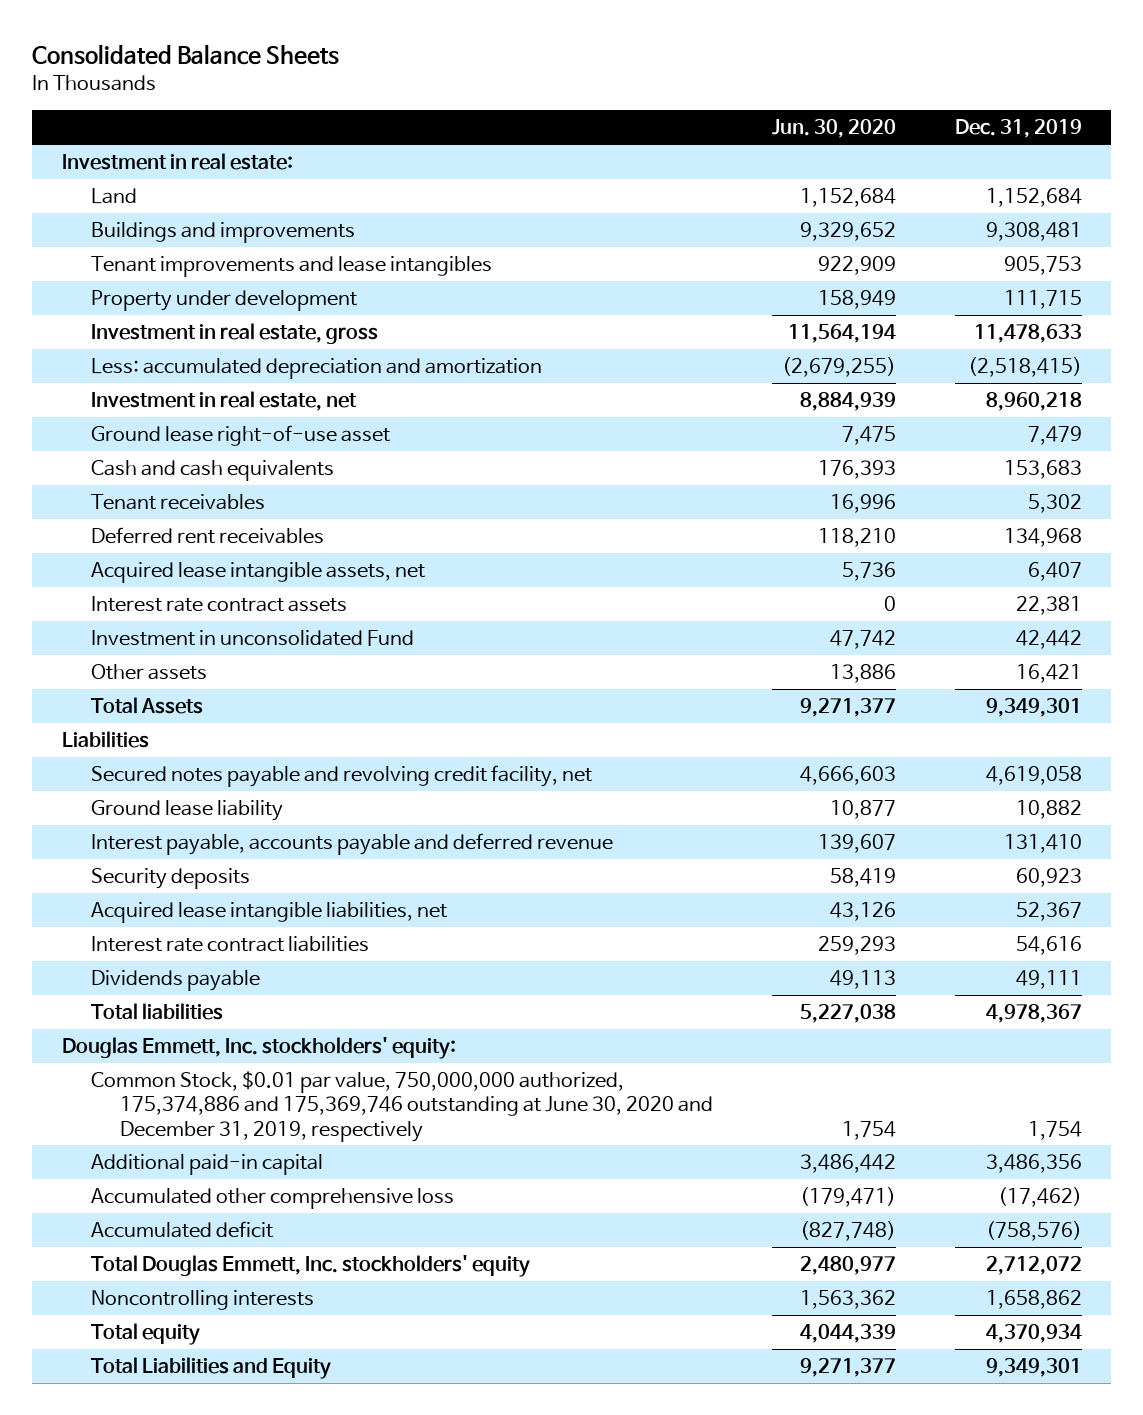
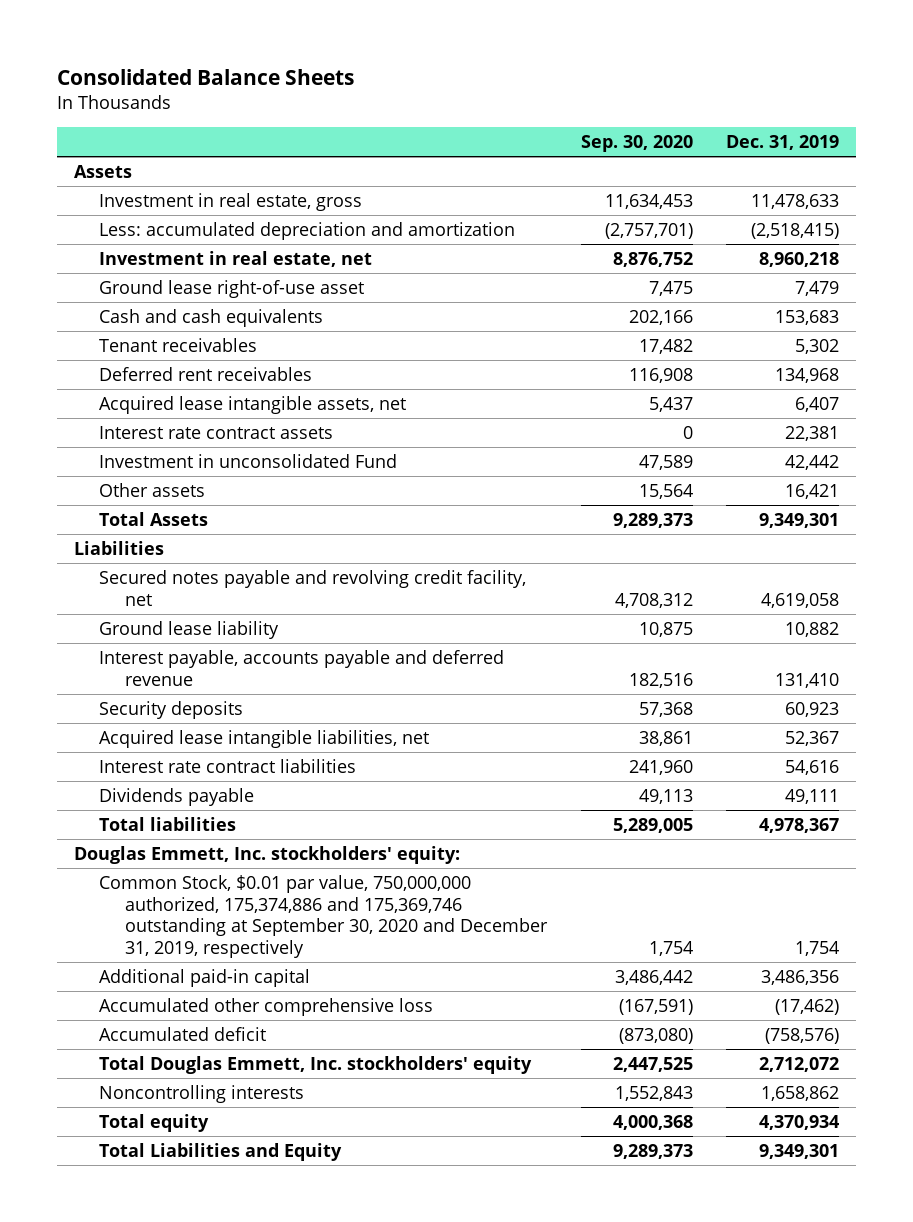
[771,119,896,139] Jun. 30, 2020 -> none
none -> [580,135,693,153] Sep. 30, 2020
[61,153,293,171] Investment in real estate: -> none
[90,188,137,205] Land -> none
[90,222,355,244] Buildings and improvements -> none
[90,256,492,278] Tenant improvements and lease intangibles -> none
[90,290,357,312] Property under development -> none
none -> [73,164,132,178] Assets
[90,1071,713,1142] Common Stock, $0.01 par value, 750,000,000 authorized, 175,374,886 and 175,369,746 outstanding at June 30, 2020 and December 31, 2019, respectively -> [99,874,548,958] Common Stock, $0.01 par value, 750,000,000 authorized, 175,374,886 and 175,369,746 outstanding at September 30, 2020 and December 31, 2019, respectively

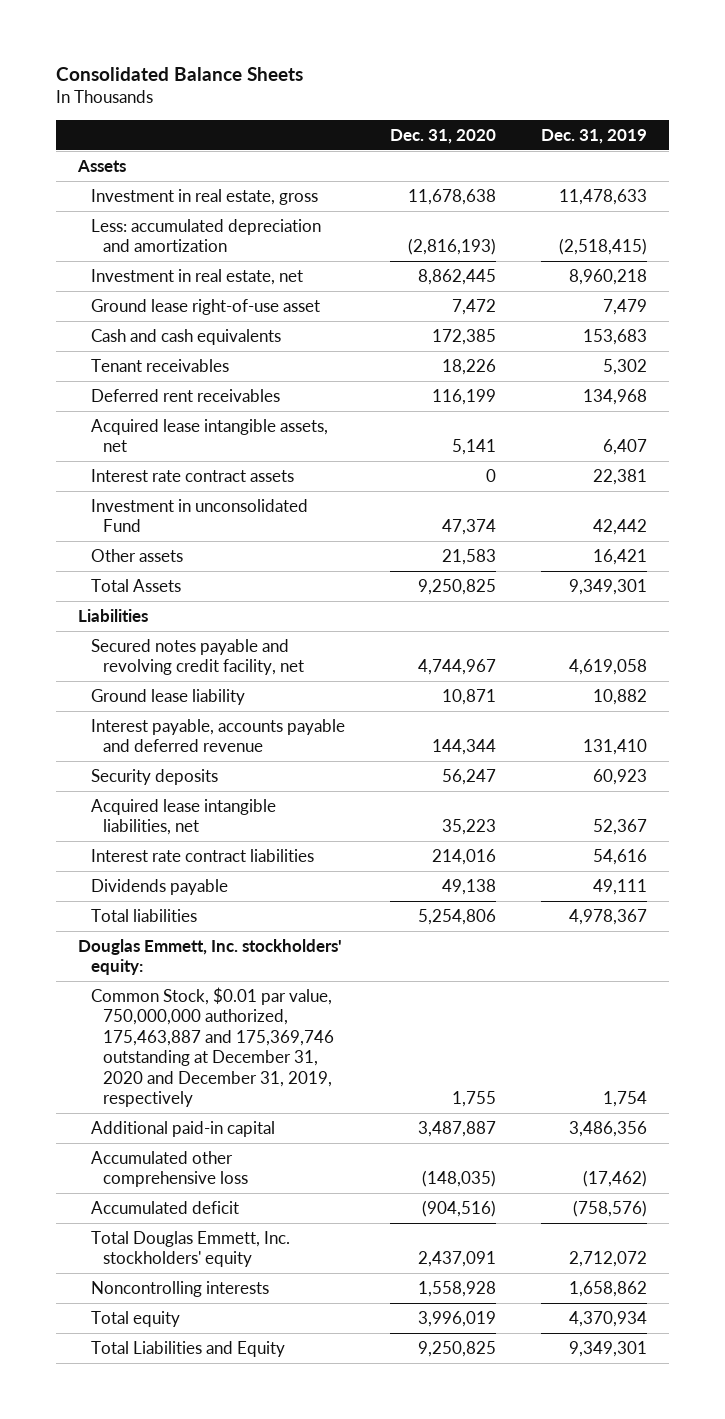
[580,135,693,153] Sep. 30, 2020 -> none
none -> [389,128,496,144] Dec. 31, 2020
[99,874,548,958] Common Stock, $0.01 par value, 750,000,000 authorized, 175,374,886 and 175,369,746 outstanding at September 30, 2020 and December 31, 2019, respectively -> [90,986,335,1108] Common Stock, $0.01 par value, 750,000,000 authorized, 175,463,887 and 175,369,746 outstanding at December 31, 2020 and December 31, 2019, respectively

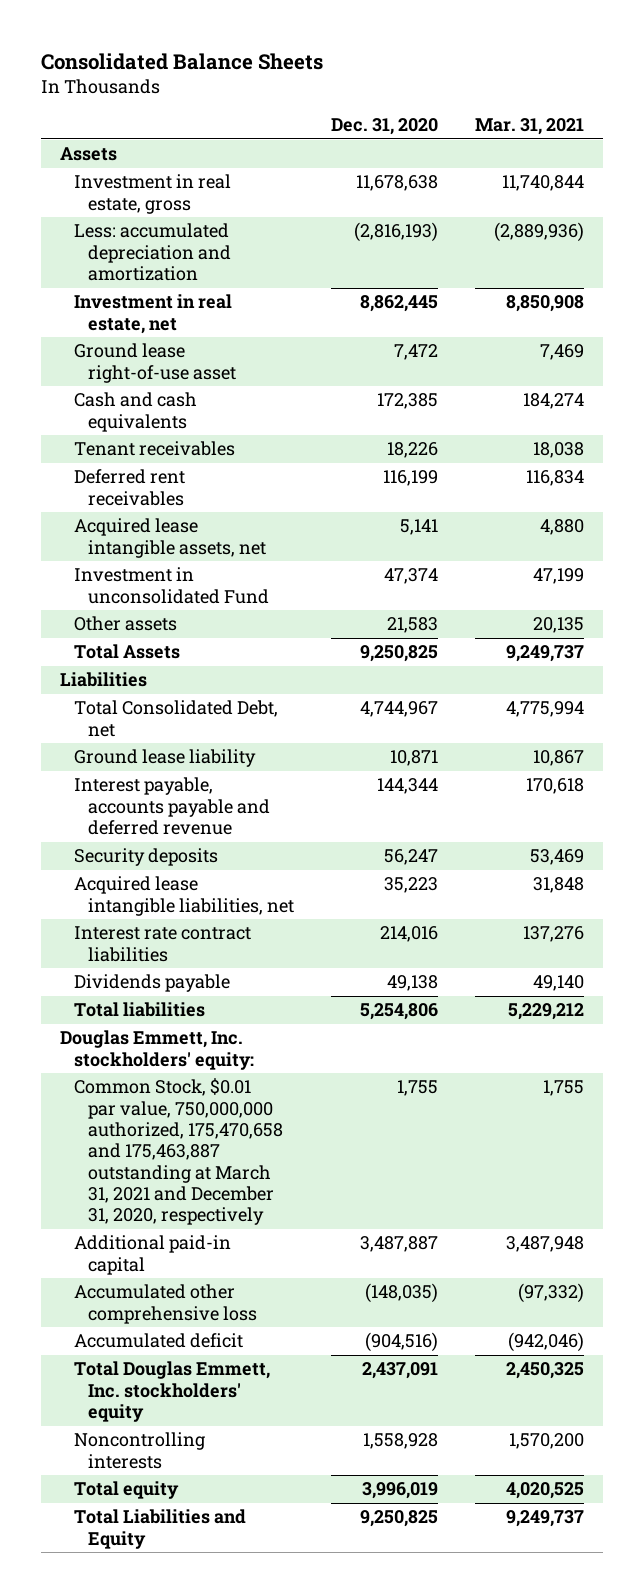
[540,128,647,144] Dec. 31, 2019 -> none
none -> [475,118,585,136] Mar. 31, 2021
[90,468,294,482] Interest rate contract assets -> none
[90,638,305,676] Secured notes payable and revolving credit facility, net -> [74,700,279,737] Total Consolidated Debt, net
[90,986,335,1108] Common Stock, $0.01 par value, 750,000,000 authorized, 175,463,887 and 175,369,746 outstanding at December 31, 2020 and December 31, 2019, respectively -> [74,1078,284,1226] Common Stock, $0.01 par value, 750,000,000 authorized, 175,470,658 and 175,463,887 outstanding at March 31, 2021 and December 31, 2020, respectively

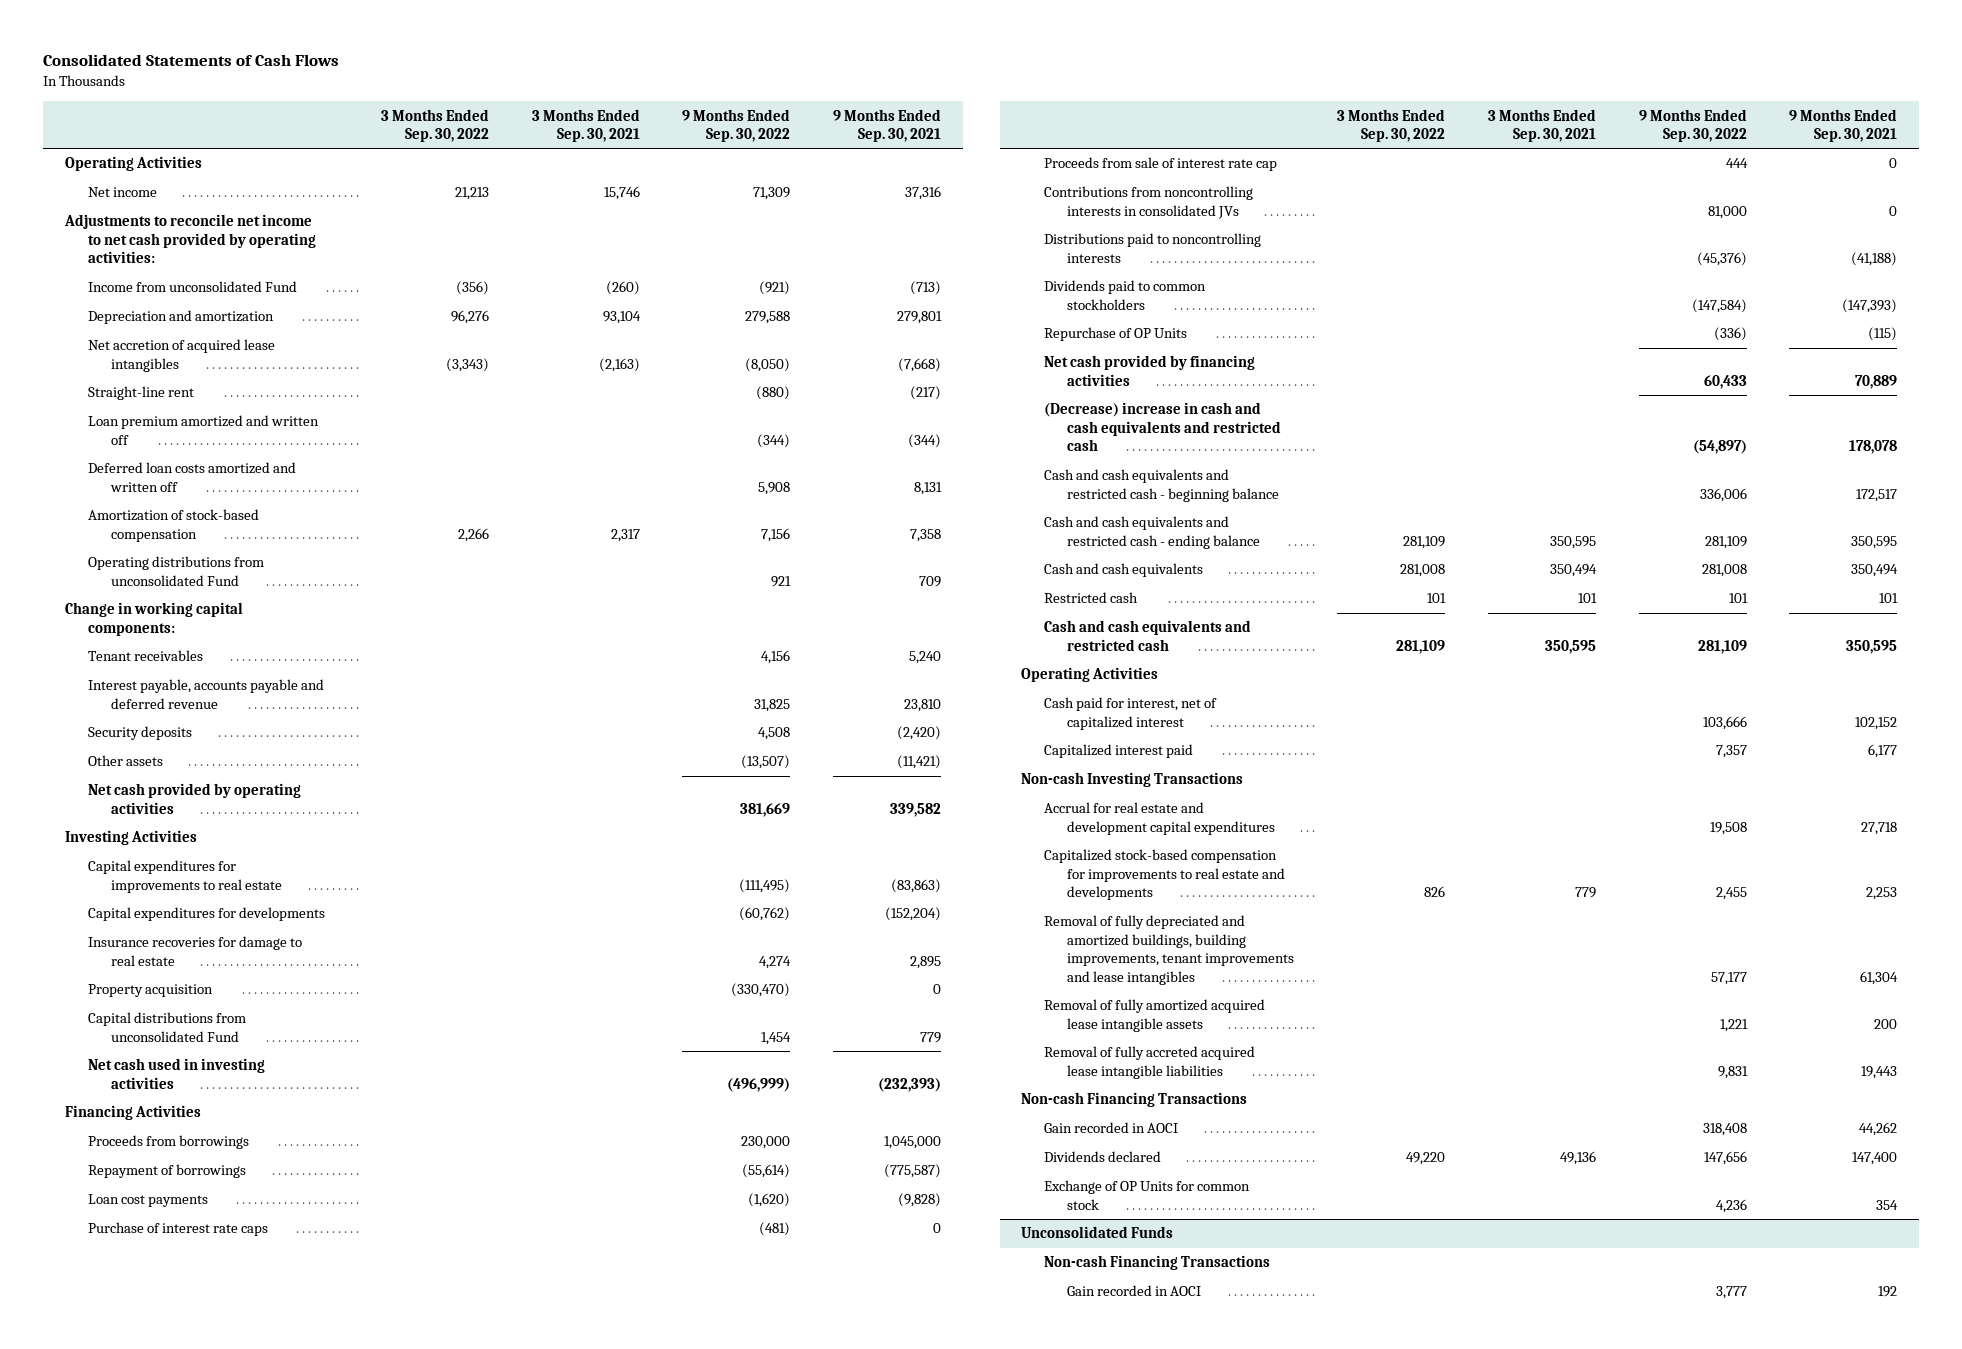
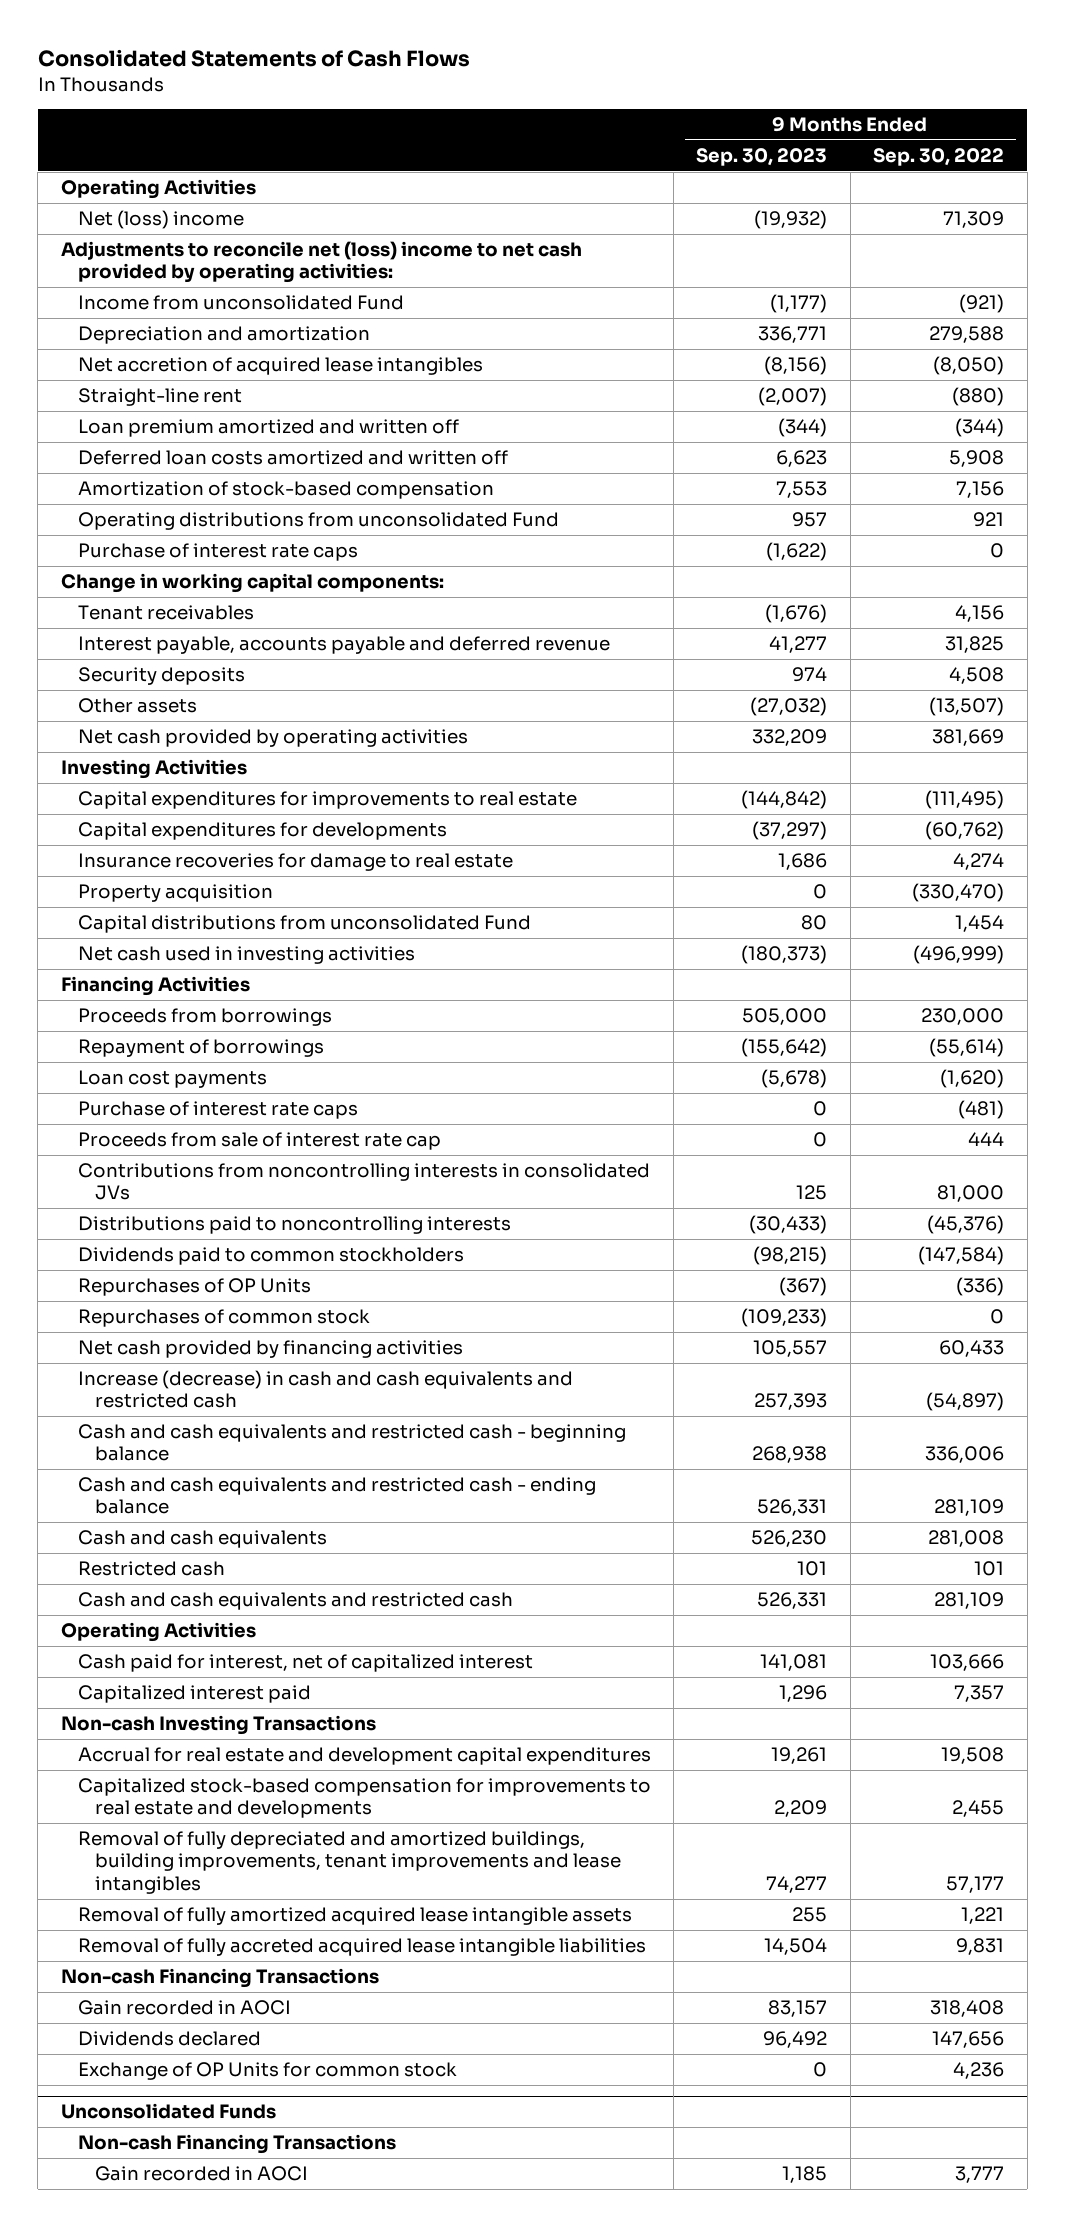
[380,108,489,143] 3 Months Ended Sep. 30, 2022 -> none
[531,108,640,143] 3 Months Ended Sep. 30, 2021 -> none
[833,108,942,143] 9 Months Ended Sep. 30, 2021 -> none
none -> [696,147,828,166] Sep. 30, 2023
[87,187,157,198] Net income -> [77,210,244,230] Net (loss) income
[63,214,316,264] Adjustments to reconcile net income to net cash provided by operating activities: -> [60,241,582,284] Adjustments to reconcile net (loss) income to net cash provided by operating activities:
none -> [77,543,358,562] Purchase of interest rate caps
[1044,327,1188,342] Repurchase of OP Units -> [77,1278,311,1297] Repurchases of OP Units
none -> [77,1309,370,1328] Repurchases of common stock
[1044,402,1282,452] (Decrease) increase in cash and cash equivalents and restricted cash -> [77,1370,573,1409] Increase (decrease) in cash and cash equivalents and restricted cash

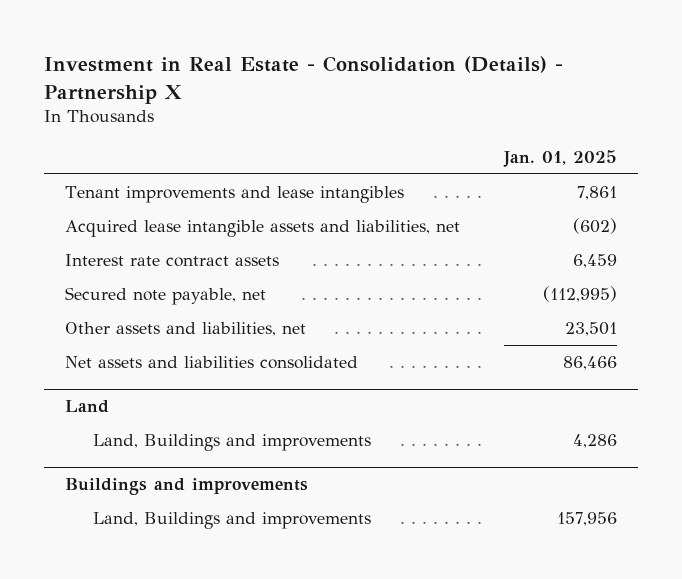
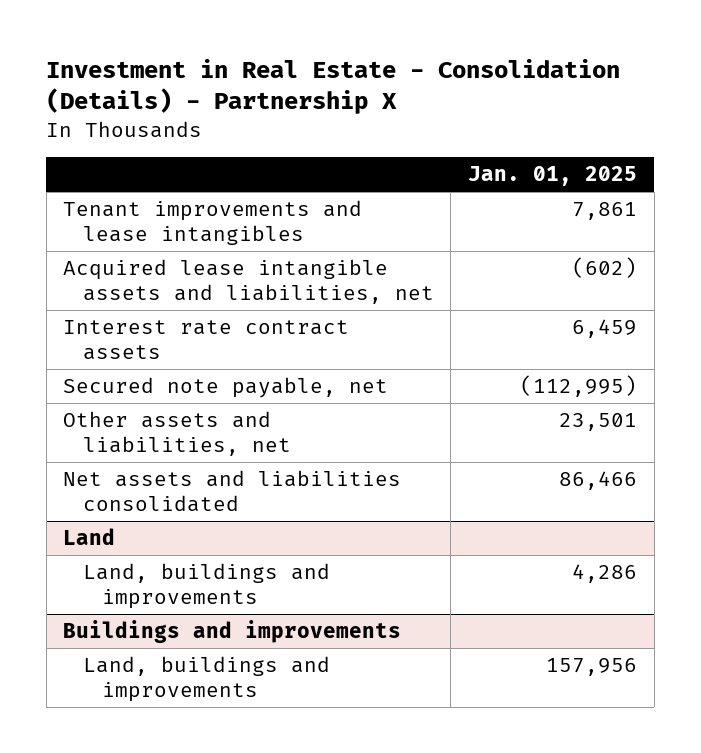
[93,433,372,451] Land, Buildings and improvements -> [82,563,330,609] Land, buildings and improvements
[93,511,372,529] Land, Buildings and improvements -> [82,656,330,702] Land, buildings and improvements

